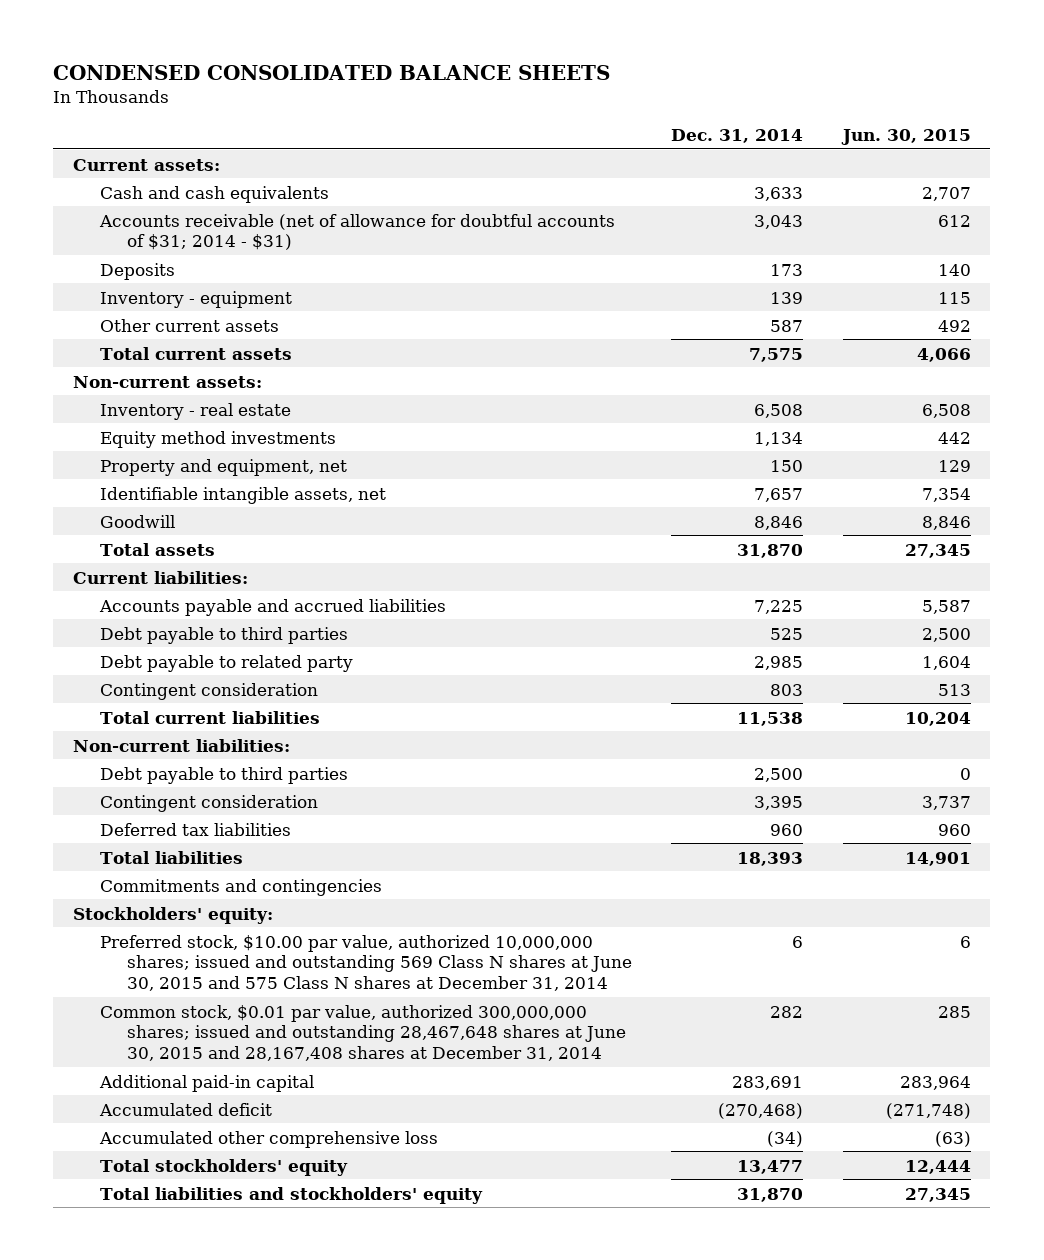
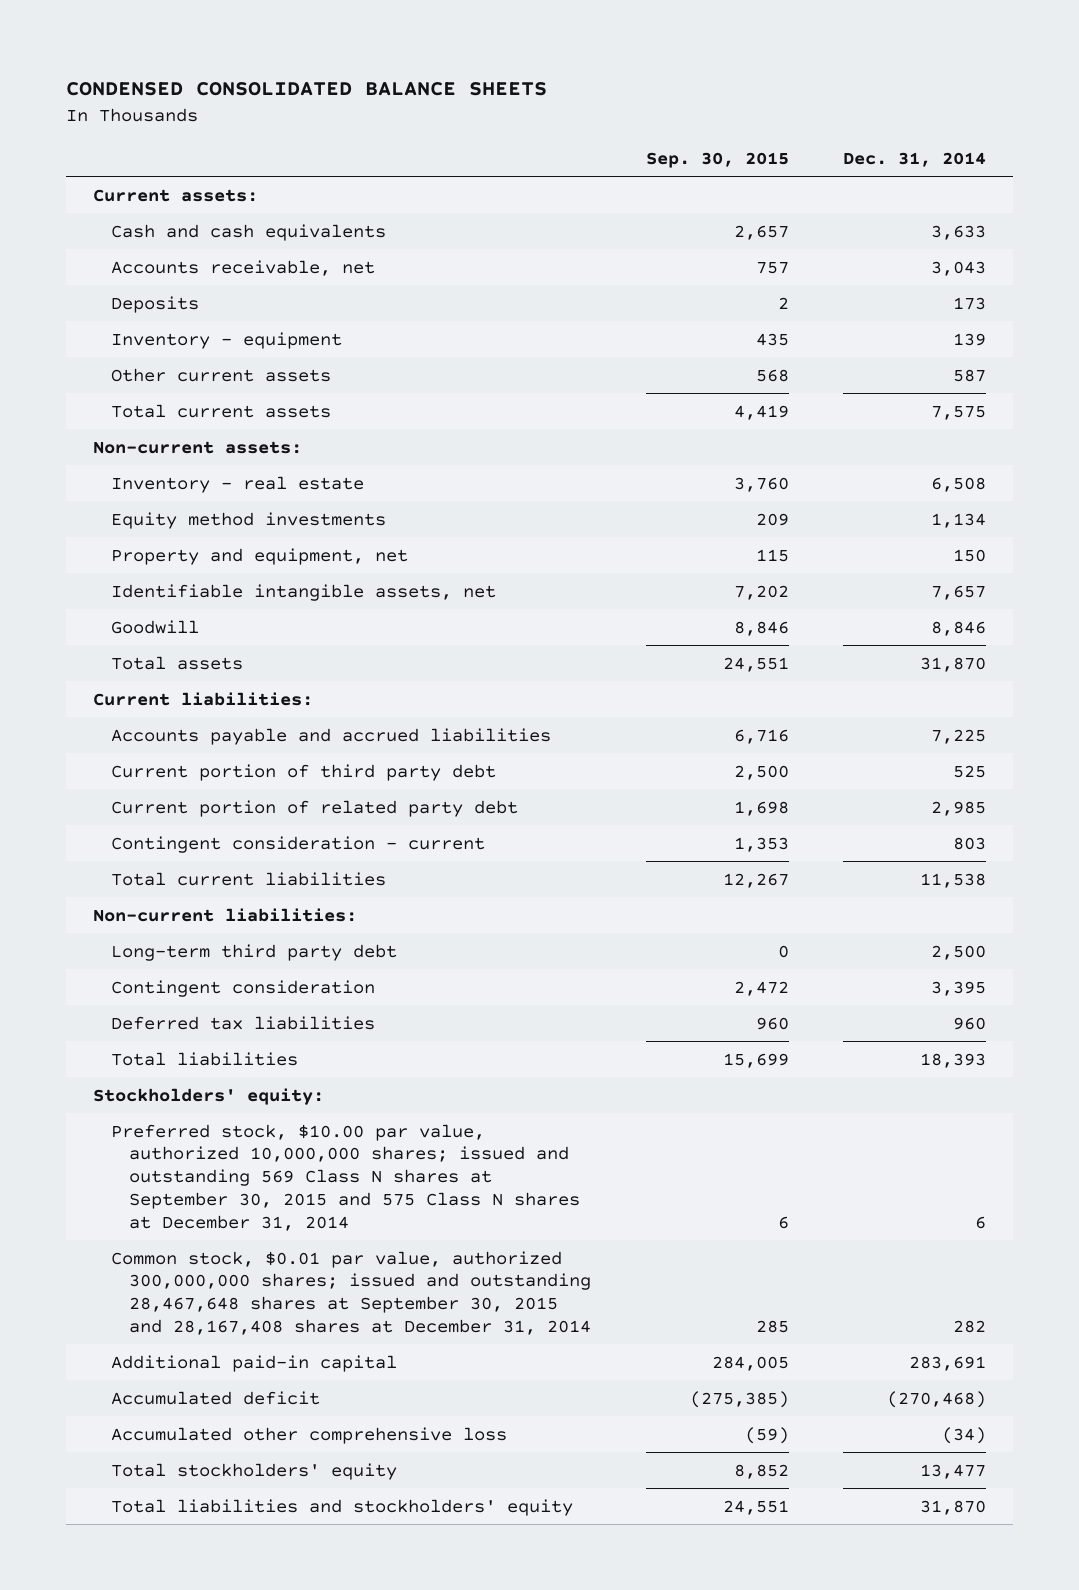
[840,128,971,145] Jun. 30, 2015 -> none
none -> [645,151,789,168] Sep. 30, 2015
[98,213,615,251] Accounts receivable (net of allowance for doubtful accounts of $31; 2014 - $31) -> [111,259,376,276] Accounts receivable, net
[99,626,348,644] Debt payable to third parties -> [111,763,497,781] Current portion of third party debt
[99,654,353,672] Debt payable to related party -> [111,799,519,817] Current portion of related party debt
[99,682,318,700] Contingent consideration -> [111,835,486,853] Contingent consideration - current
[99,766,348,784] Debt payable to third parties -> [111,943,398,961] Long-term third party debt
[99,878,382,896] Commitments and contingencies -> none
[99,934,633,991] Preferred stock, $10.00 par value, authorized 10,000,000 shares; issued and outstanding 569 Class N shares at June 30, 2015 and 575 Class N shares at December 31, 2014 -> [111,1123,581,1231] Preferred stock, $10.00 par value, authorized 10,000,000 shares; issued and outstanding 569 Class N shares at September 30, 2015 and 575 Class N shares at December 31, 2014
[99,1004,627,1061] Common stock, $0.01 par value, authorized 300,000,000 shares; issued and outstanding 28,467,648 shares at June 30, 2015 and 28,167,408 shares at December 31, 2014 -> [111,1250,592,1335] Common stock, $0.01 par value, authorized 300,000,000 shares; issued and outstanding 28,467,648 shares at September 30, 2015 and 28,167,408 shares at December 31, 2014

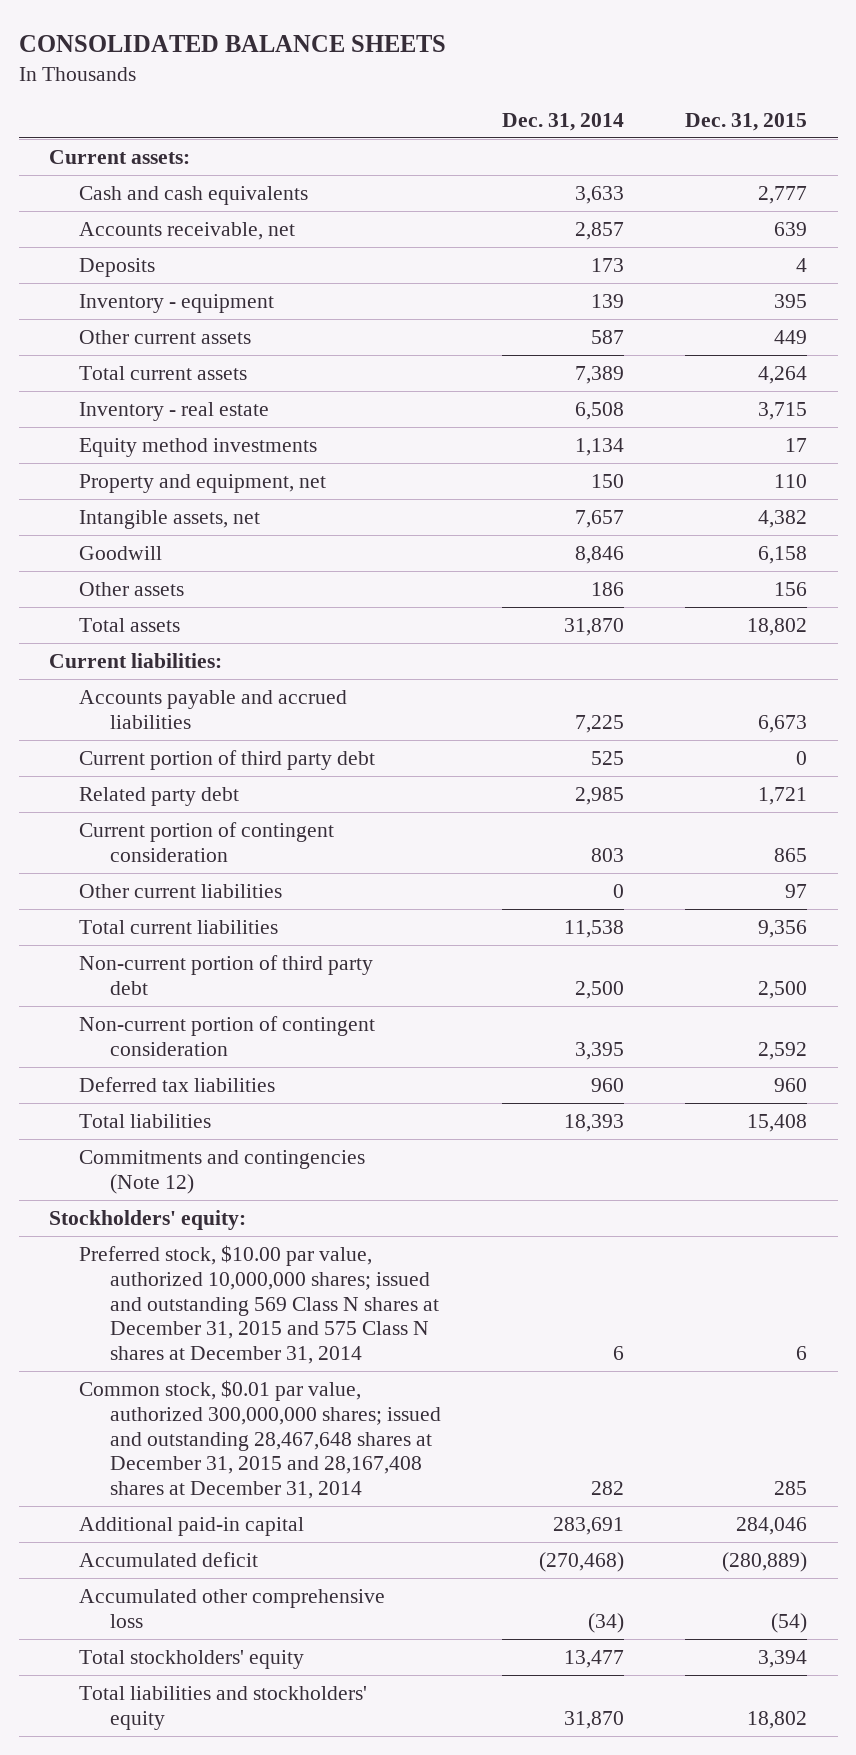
[65,82,547,97] CONDENSED CONSOLIDATED BALANCE SHEETS -> [18,34,446,52] CONSOLIDATED BALANCE SHEETS
[645,151,789,168] Sep. 30, 2015 -> none
none -> [685,112,808,131] Dec. 31, 2015
[931,260,987,276] 3,043 -> [574,221,624,240] 2,857
[92,440,302,454] Non-current assets: -> none
[931,405,987,420] 7,575 -> [574,365,624,384] 7,389
[111,583,497,601] Identifiable intangible assets, net -> [79,509,261,529] Intangible assets, net
none -> [79,581,185,596] Other assets
[111,799,519,817] Current portion of related party debt -> [79,786,240,806] Related party debt
[111,835,486,853] Contingent consideration - current -> [79,821,335,862] Current portion of contingent consideration
none -> [79,883,283,898] Other current liabilities
[92,907,357,922] Non-current liabilities: -> none
[111,943,398,961] Long-term third party debt -> [79,954,374,995] Non-current portion of third party debt
[111,979,376,997] Contingent consideration -> [79,1015,376,1056] Non-current portion of contingent consideration
none -> [79,1149,366,1194] Commitments and contingencies (Note 12)
[111,1123,581,1231] Preferred stock, $10.00 par value, authorized 10,000,000 shares; issued and outstanding 569 Class N shares at September 30, 2015 and 575 Class N shares at December 31, 2014 -> [79,1244,439,1365] Preferred stock, $10.00 par value, authorized 10,000,000 shares; issued and outstanding 569 Class N shares at December 31, 2015 and 575 Class N shares at December 31, 2014
[111,1250,592,1335] Common stock, $0.01 par value, authorized 300,000,000 shares; issued and outstanding 28,467,648 shares at September 30, 2015 and 28,167,408 shares at December 31, 2014 -> [79,1379,441,1500] Common stock, $0.01 par value, authorized 300,000,000 shares; issued and outstanding 28,467,648 shares at December 31, 2015 and 28,167,408 shares at December 31, 2014

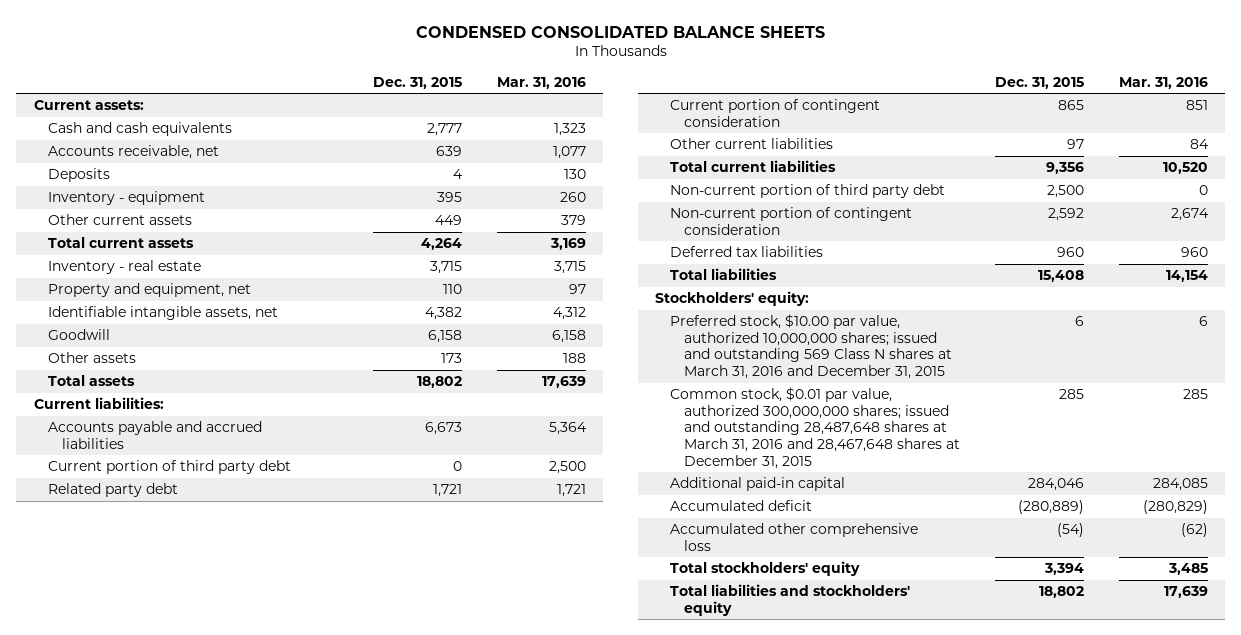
[18,34,446,52] CONSOLIDATED BALANCE SHEETS -> [415,25,825,38] CONDENSED CONSOLIDATED BALANCE SHEETS
[501,112,624,131] Dec. 31, 2014 -> none
none -> [496,76,586,89] Mar. 31, 2016
[79,437,318,457] Equity method investments -> none
[79,509,261,529] Intangible assets, net -> [47,306,278,321] Identifiable intangible assets, net
[774,581,808,596] 156 -> [441,353,463,364] 173
[79,1149,366,1194] Commitments and contingencies (Note 12) -> none
[79,1244,439,1365] Preferred stock, $10.00 par value, authorized 10,000,000 shares; issued and outstanding 569 Class N shares at December 31, 2015 and 575 Class N shares at December 31, 2014 -> [669,314,952,380] Preferred stock, $10.00 par value, authorized 10,000,000 shares; issued and outstanding 569 Class N shares at March 31, 2016 and December 31, 2015
[79,1379,441,1500] Common stock, $0.01 par value, authorized 300,000,000 shares; issued and outstanding 28,467,648 shares at December 31, 2015 and 28,167,408 shares at December 31, 2014 -> [669,387,960,469] Common stock, $0.01 par value, authorized 300,000,000 shares; issued and outstanding 28,487,648 shares at March 31, 2016 and 28,467,648 shares at December 31, 2015

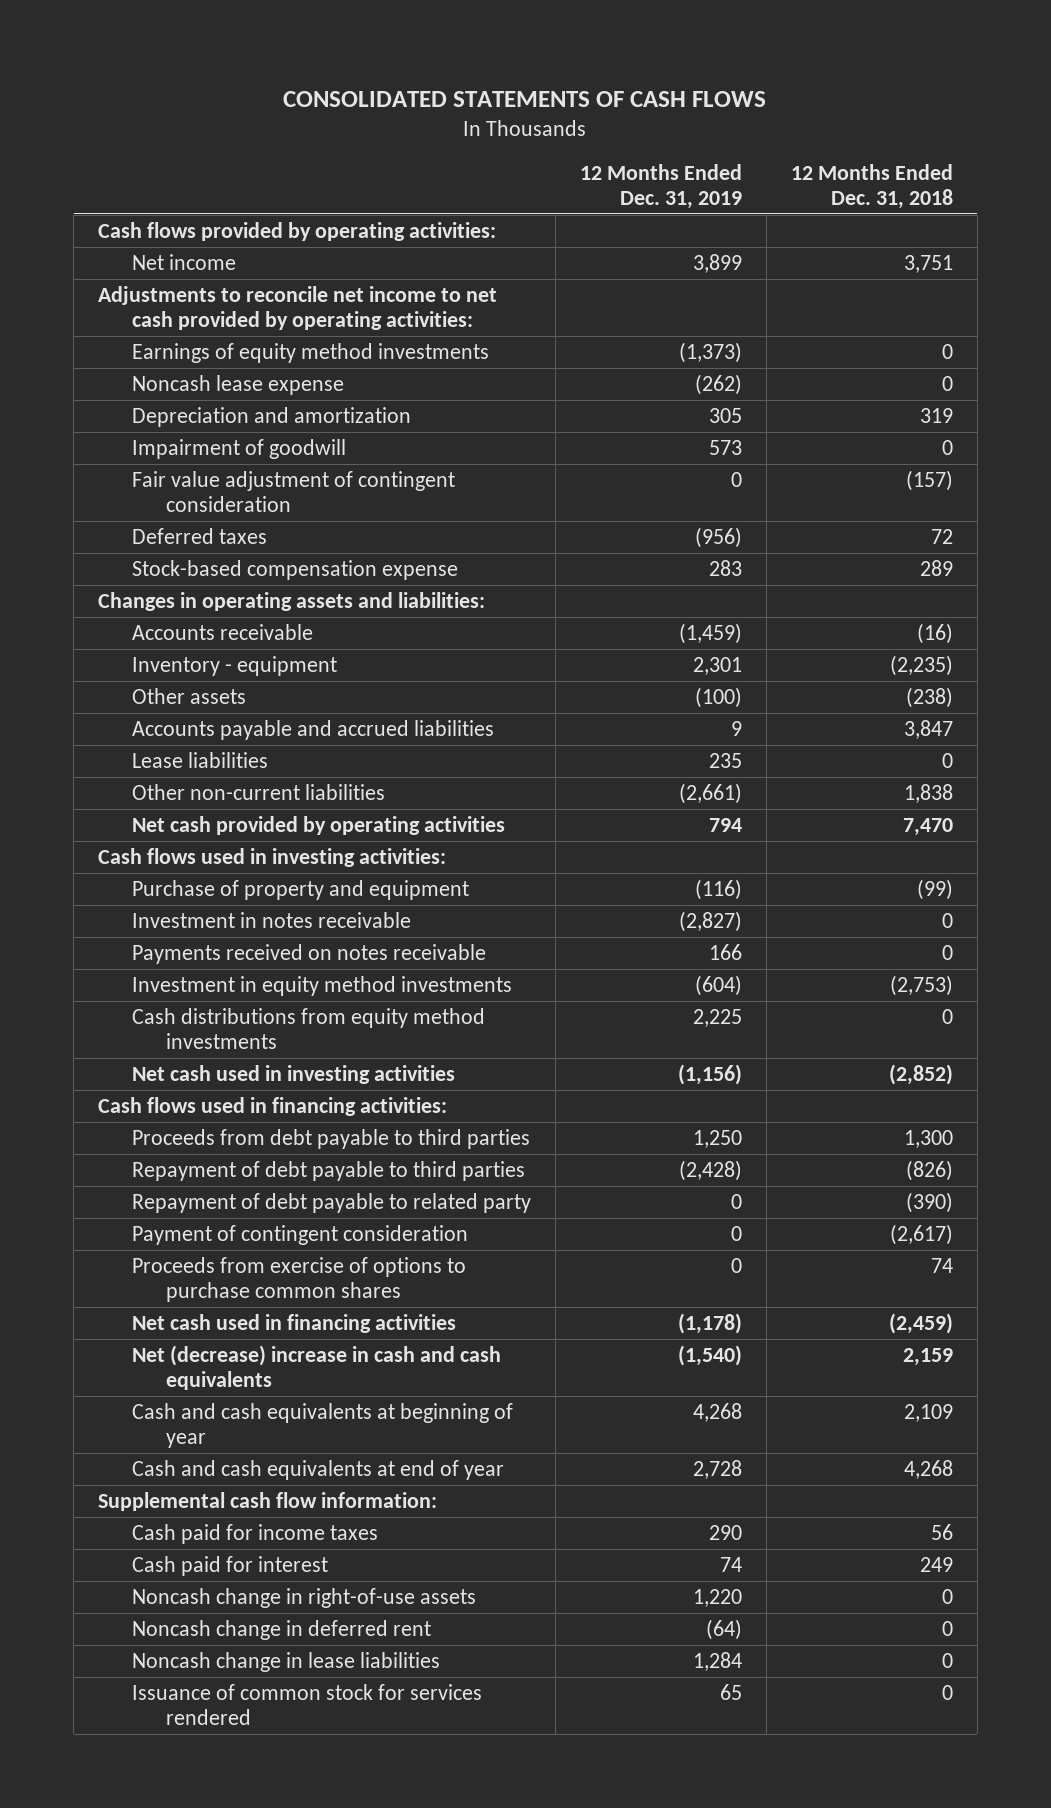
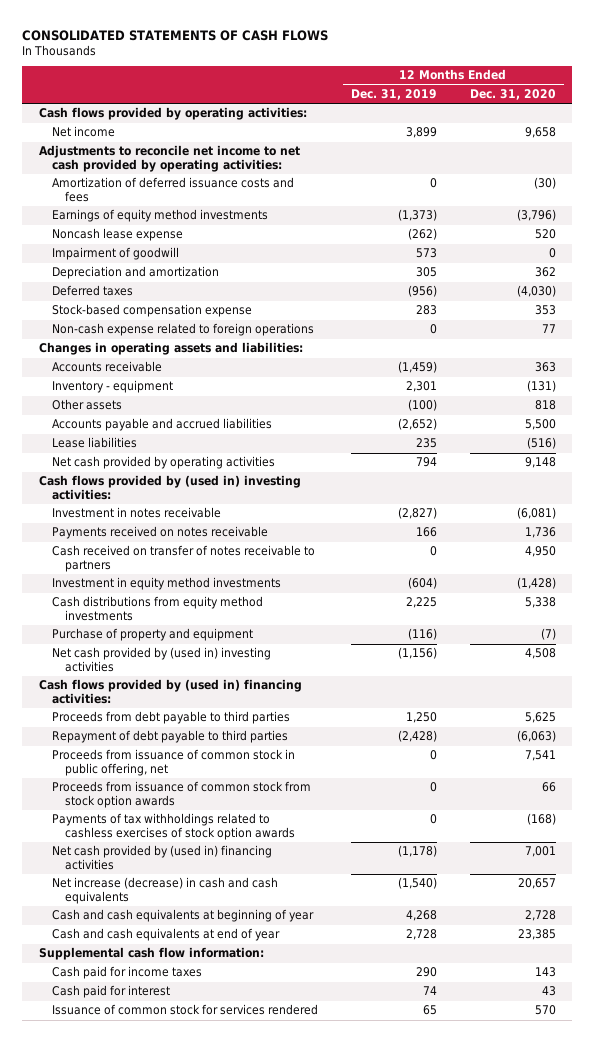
[790,163,953,209] 12 Months Ended Dec. 31, 2018 -> none
none -> [469,89,556,101] Dec. 31, 2020
none -> [52,177,295,202] Amortization of deferred issuance costs and fees
[131,470,455,512] Fair value adjustment of contingent consideration -> none
[131,406,411,427] Depreciation and amortization -> [52,266,220,280] Depreciation and amortization
none -> [52,323,315,337] Non-cash expense related to foreign operations
[730,720,742,736] 9 -> [397,418,437,431] (2,652)
[131,783,385,800] Other non-current liabilities -> none
[98,847,447,867] Cash flows used in investing activities: -> [38,475,301,500] Cash flows provided by (used in) investing activities:
none -> [52,545,316,572] Cash received on transfer of notes receivable to partners
[131,879,469,900] Purchase of property and equipment -> [52,628,254,642] Purchase of property and equipment
[131,1064,455,1084] Net cash used in investing activities -> [52,647,272,672] Net cash provided by (used in) investing activities
[98,1096,448,1116] Cash flows used in financing activities: -> [38,679,302,704] Cash flows provided by (used in) financing activities:
[131,1192,531,1213] Repayment of debt payable to related party -> none
[131,1224,468,1245] Payment of contingent consideration -> none
[131,1256,466,1302] Proceeds from exercise of options to purchase common shares -> none
none -> [52,749,296,776] Proceeds from issuance of common stock in public offering, net
none -> [52,781,312,808] Proceeds from issuance of common stock from stock option awards
none -> [52,813,296,840] Payments of tax withholdings related to cashless exercises of stock option awards
[131,1313,456,1333] Net cash used in financing activities -> [52,845,273,870] Net cash provided by (used in) financing activities
[131,1344,501,1390] Net (decrease) increase in cash and cash equivalents -> [52,877,279,904] Net increase (decrease) in cash and cash equivalents
[131,1587,476,1608] Noncash change in right-of-use assets -> none
[131,1619,431,1640] Noncash change in deferred rent -> none
[131,1651,440,1672] Noncash change in lease liabilities -> none

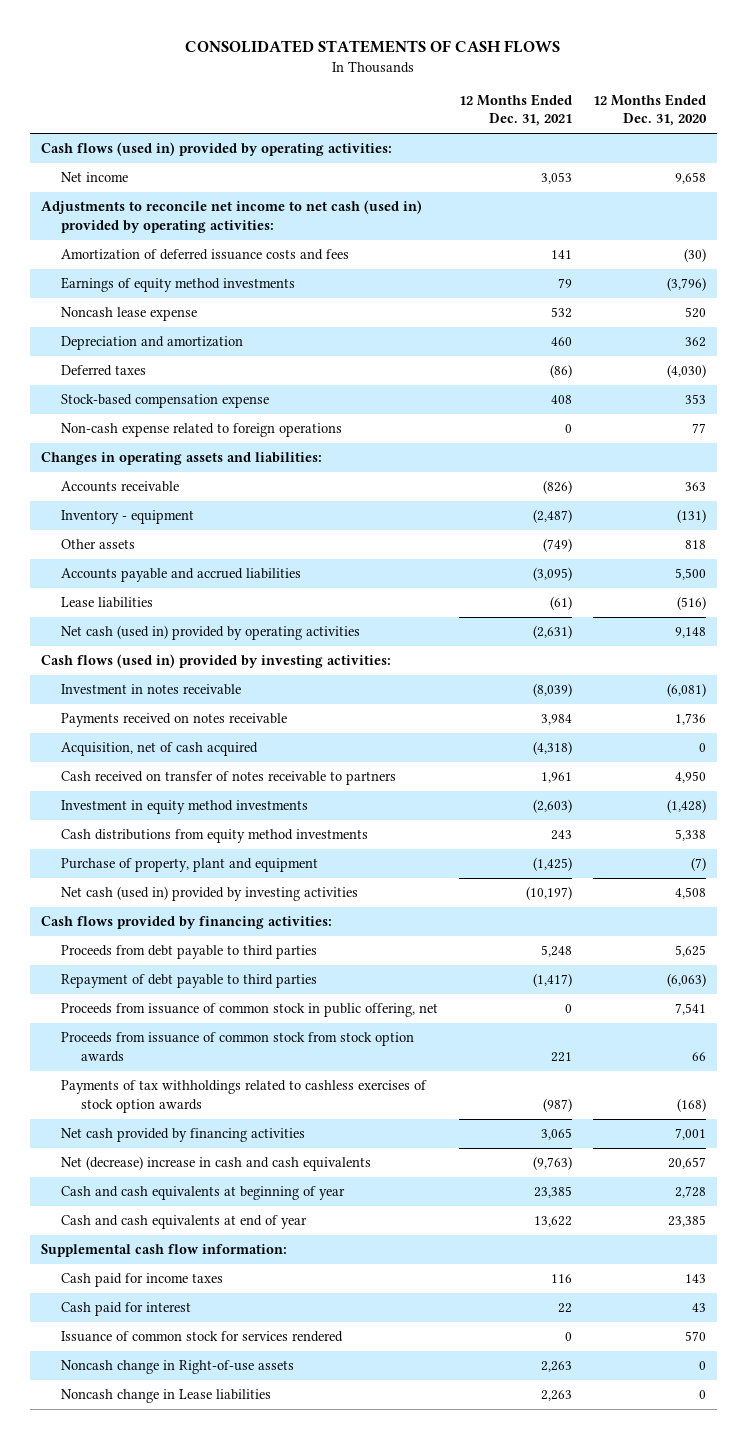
[350,89,437,101] Dec. 31, 2019 -> none
none -> [458,94,572,127] 12 Months Ended Dec. 31, 2021
[38,107,307,121] Cash flows provided by operating activities: -> [40,142,392,157] Cash flows (used in) provided by operating activities:
[38,145,300,172] Adjustments to reconcile net income to net cash provided by operating activities: -> [40,200,422,233] Adjustments to reconcile net income to net cash (used in) provided by operating activities:
[52,247,180,261] Impairment of goodwill -> none
[52,456,276,470] Net cash provided by operating activities -> [60,625,360,641] Net cash (used in) provided by operating activities
[38,475,301,500] Cash flows provided by (used in) investing activities: -> [40,654,391,669] Cash flows (used in) provided by investing activities:
none -> [60,742,258,757] Acquisition, net of cash acquired
[52,628,254,642] Purchase of property and equipment -> [60,858,318,873] Purchase of property, plant and equipment
[52,647,272,672] Net cash provided by (used in) investing activities -> [60,886,358,902] Net cash (used in) provided by investing activities
[38,679,302,704] Cash flows provided by (used in) financing activities: -> [40,916,332,930] Cash flows provided by financing activities:
[52,845,273,870] Net cash provided by (used in) financing activities -> [60,1128,305,1143] Net cash provided by financing activities
[52,877,279,904] Net increase (decrease) in cash and cash equivalents -> [60,1156,371,1172] Net (decrease) increase in cash and cash equivalents
none -> [60,1360,294,1375] Noncash change in Right-of-use assets
none -> [60,1389,271,1404] Noncash change in Lease liabilities

